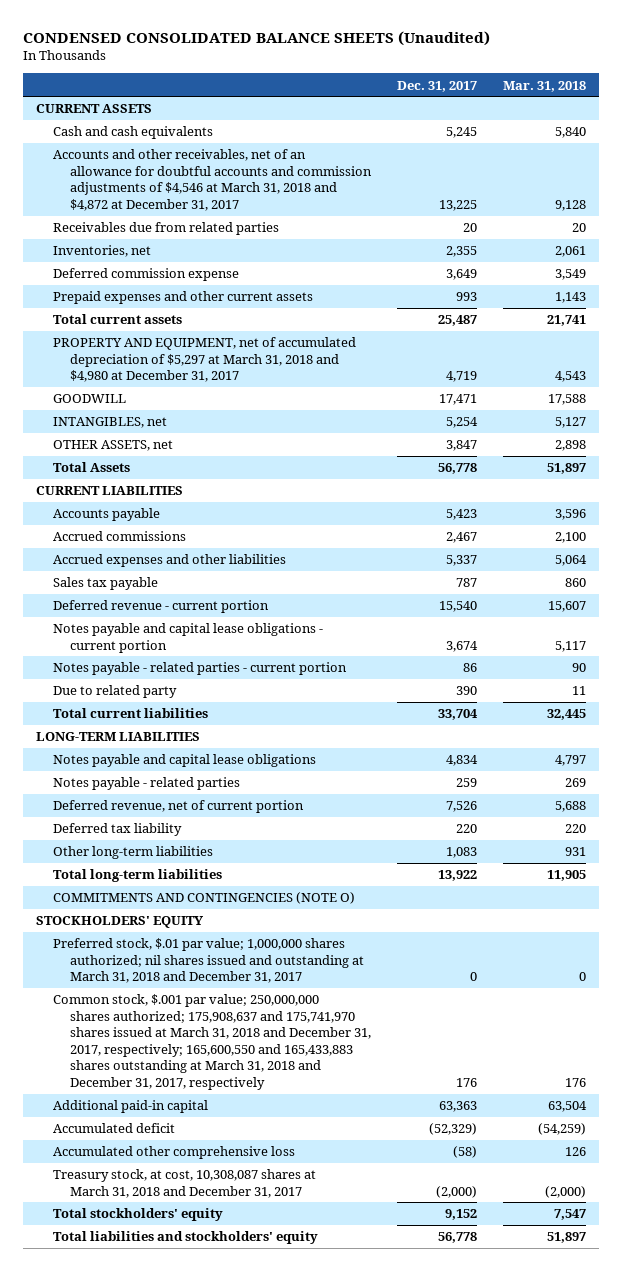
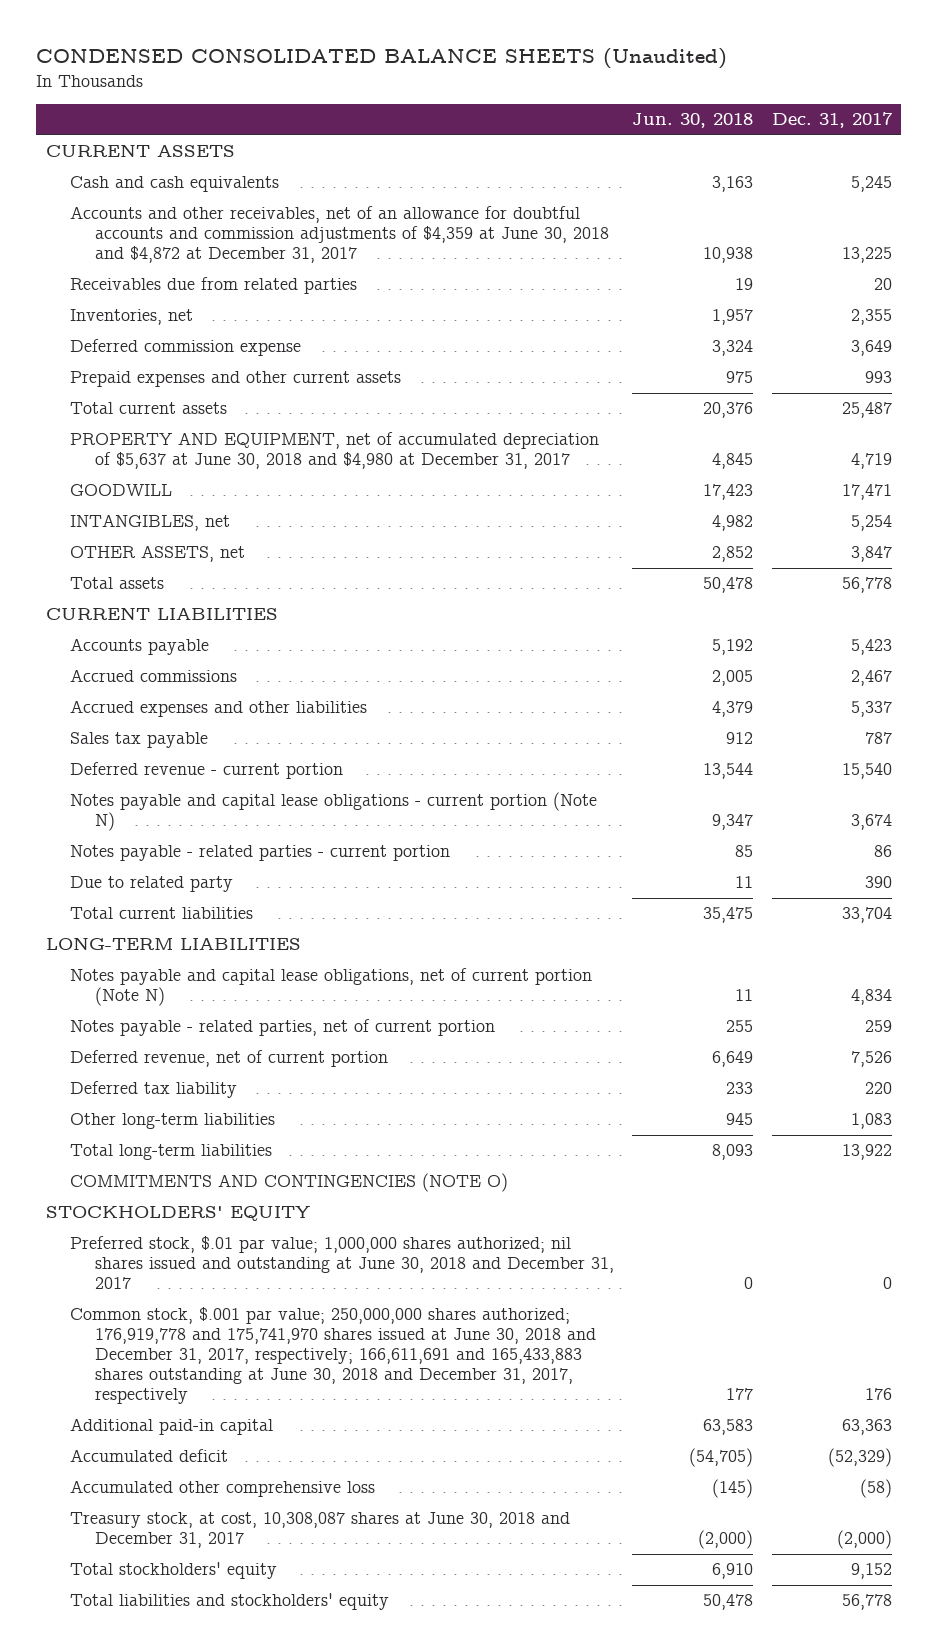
[503,80,587,92] Mar. 31, 2018 -> none
none -> [632,113,754,129] Jun. 30, 2018
[53,149,373,211] Accounts and other receivables, net of an allowance for doubtful accounts and commission adjustments of $4,546 at March 31, 2018 and $4,872 at December 31, 2017 -> [70,206,609,264] Accounts and other receivables, net of an allowance for doubtful accounts and commission adjustments of $4,359 at June 30, 2018 and $4,872 at December 31, 2017
[53,337,357,383] PROPERTY AND EQUIPMENT, net of accumulated depreciation of $5,297 at March 31, 2018 and $4,980 at December 31, 2017 -> [70,432,600,470] PROPERTY AND EQUIPMENT, net of accumulated depreciation of $5,637 at June 30, 2018 and $4,980 at December 31, 2017
[53,462,131,473] Total Assets -> [70,577,165,590] Total assets
[53,623,324,653] Notes payable and capital lease obligations - current portion -> [70,792,598,832] Notes payable and capital lease obligations - current portion (Note N)
[53,754,317,768] Notes payable and capital lease obligations -> [70,968,593,1007] Notes payable and capital lease obligations, net of current portion (Note N)
[53,777,241,791] Notes payable - related parties -> [70,1019,496,1037] Notes payable - related parties, net of current portion
[53,938,365,984] Preferred stock, $.01 par value; 1,000,000 shares authorized; nil shares issued and outstanding at March 31, 2018 and December 31, 2017 -> [70,1236,614,1290] Preferred stock, $.01 par value; 1,000,000 shares authorized; nil shares issued and outstanding at June 30, 2018 and December 31, 2017
[53,994,372,1090] Common stock, $.001 par value; 250,000,000 shares authorized; 175,908,637 and 175,741,970 shares issued at March 31, 2018 and December 31, 2017, respectively; 165,600,550 and 165,433,883 shares outstanding at March 31, 2018 and December 31, 2017, respectively -> [70,1307,596,1405] Common stock, $.001 par value; 250,000,000 shares authorized; 176,919,778 and 175,741,970 shares issued at June 30, 2018 and December 31, 2017, respectively; 166,611,691 and 165,433,883 shares outstanding at June 30, 2018 and December 31, 2017, respectively
[53,1169,317,1198] Treasury stock, at cost, 10,308,087 shares at March 31, 2018 and December 31, 2017 -> [70,1512,571,1549] Treasury stock, at cost, 10,308,087 shares at June 30, 2018 and December 31, 2017

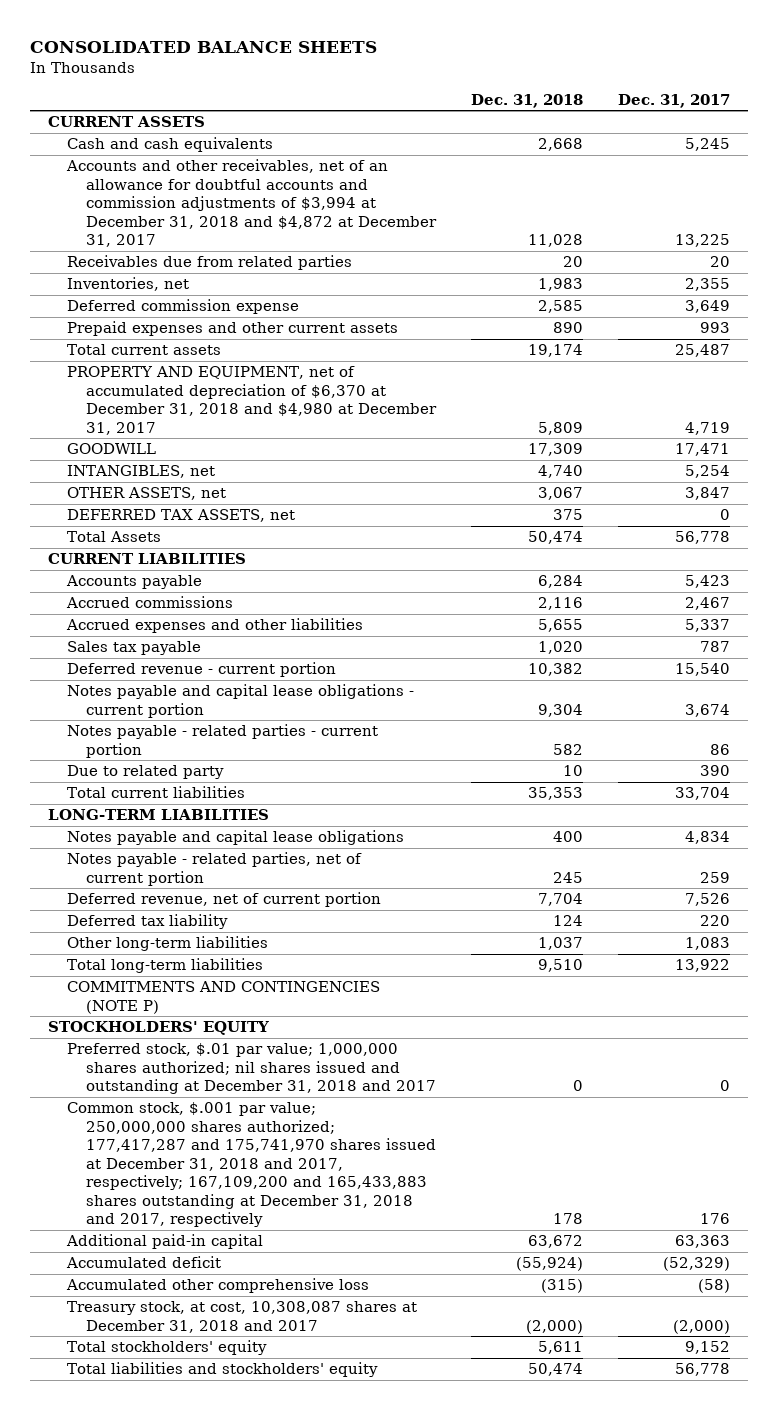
[36,48,728,70] CONDENSED CONSOLIDATED BALANCE SHEETS (Unaudited) -> [30,41,378,54] CONSOLIDATED BALANCE SHEETS
[632,113,754,129] Jun. 30, 2018 -> none
none -> [471,93,584,108] Dec. 31, 2018
[70,206,609,264] Accounts and other receivables, net of an allowance for doubtful accounts and commission adjustments of $4,359 at June 30, 2018 and $4,872 at December 31, 2017 -> [65,159,437,248] Accounts and other receivables, net of an allowance for doubtful accounts and commission adjustments of $3,994 at December 31, 2018 and $4,872 at December 31, 2017
[70,432,600,470] PROPERTY AND EQUIPMENT, net of accumulated depreciation of $5,637 at June 30, 2018 and $4,980 at December 31, 2017 -> [66,366,437,435] PROPERTY AND EQUIPMENT, net of accumulated depreciation of $6,370 at December 31, 2018 and $4,980 at December 31, 2017
none -> [66,509,295,523] DEFERRED TAX ASSETS, net
[70,577,165,590] Total assets -> [66,531,161,543] Total Assets
[70,792,598,832] Notes payable and capital lease obligations - current portion (Note N) -> [66,684,414,718] Notes payable and capital lease obligations - current portion
[70,968,593,1007] Notes payable and capital lease obligations, net of current portion (Note N) -> [66,830,404,846] Notes payable and capital lease obligations
[70,1173,509,1193] COMMITMENTS AND CONTINGENCIES (NOTE O) -> [66,981,380,1014] COMMITMENTS AND CONTINGENCIES (NOTE P)
[70,1236,614,1290] Preferred stock, $.01 par value; 1,000,000 shares authorized; nil shares issued and outstanding at June 30, 2018 and December 31, 2017 -> [66,1043,436,1095] Preferred stock, $.01 par value; 1,000,000 shares authorized; nil shares issued and outstanding at December 31, 2018 and 2017
[70,1307,596,1405] Common stock, $.001 par value; 250,000,000 shares authorized; 176,919,778 and 175,741,970 shares issued at June 30, 2018 and December 31, 2017, respectively; 166,611,691 and 165,433,883 shares outstanding at June 30, 2018 and December 31, 2017, respectively -> [66,1102,436,1228] Common stock, $.001 par value; 250,000,000 shares authorized; 177,417,287 and 175,741,970 shares issued at December 31, 2018 and 2017, respectively; 167,109,200 and 165,433,883 shares outstanding at December 31, 2018 and 2017, respectively
[70,1512,571,1549] Treasury stock, at cost, 10,308,087 shares at June 30, 2018 and December 31, 2017 -> [66,1301,417,1333] Treasury stock, at cost, 10,308,087 shares at December 31, 2018 and 2017

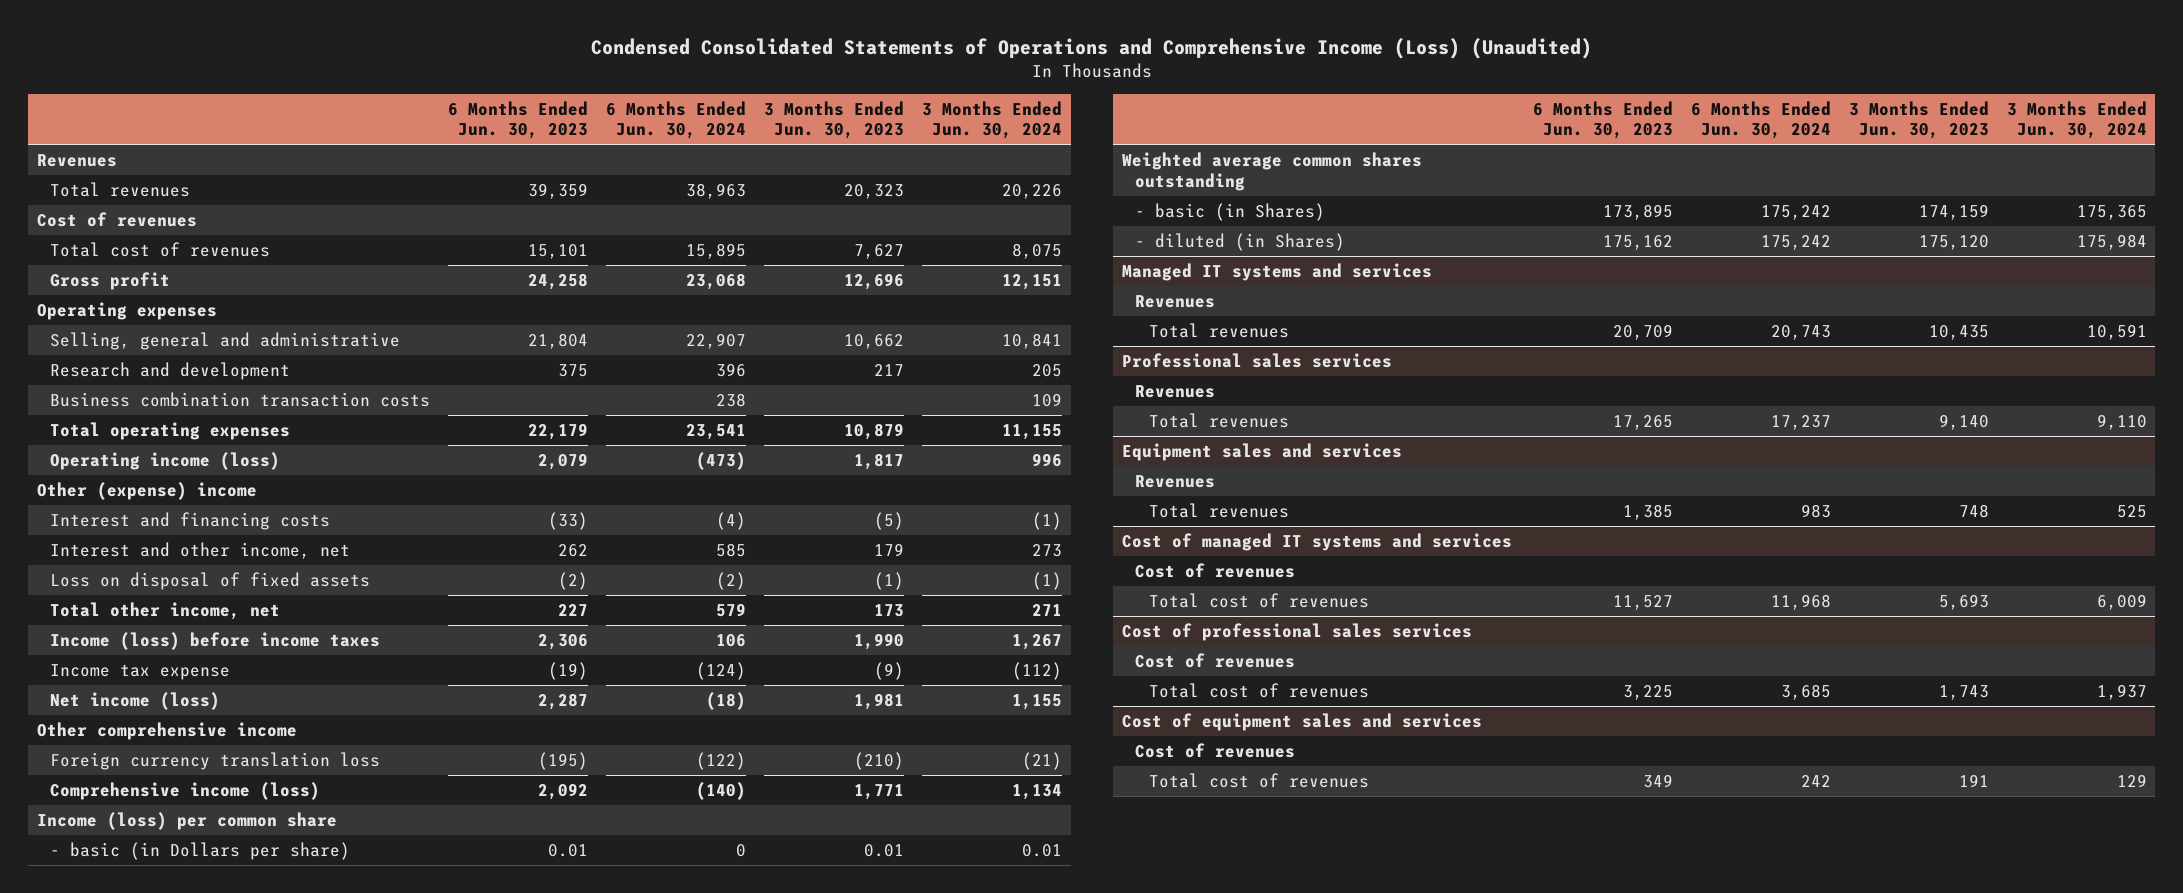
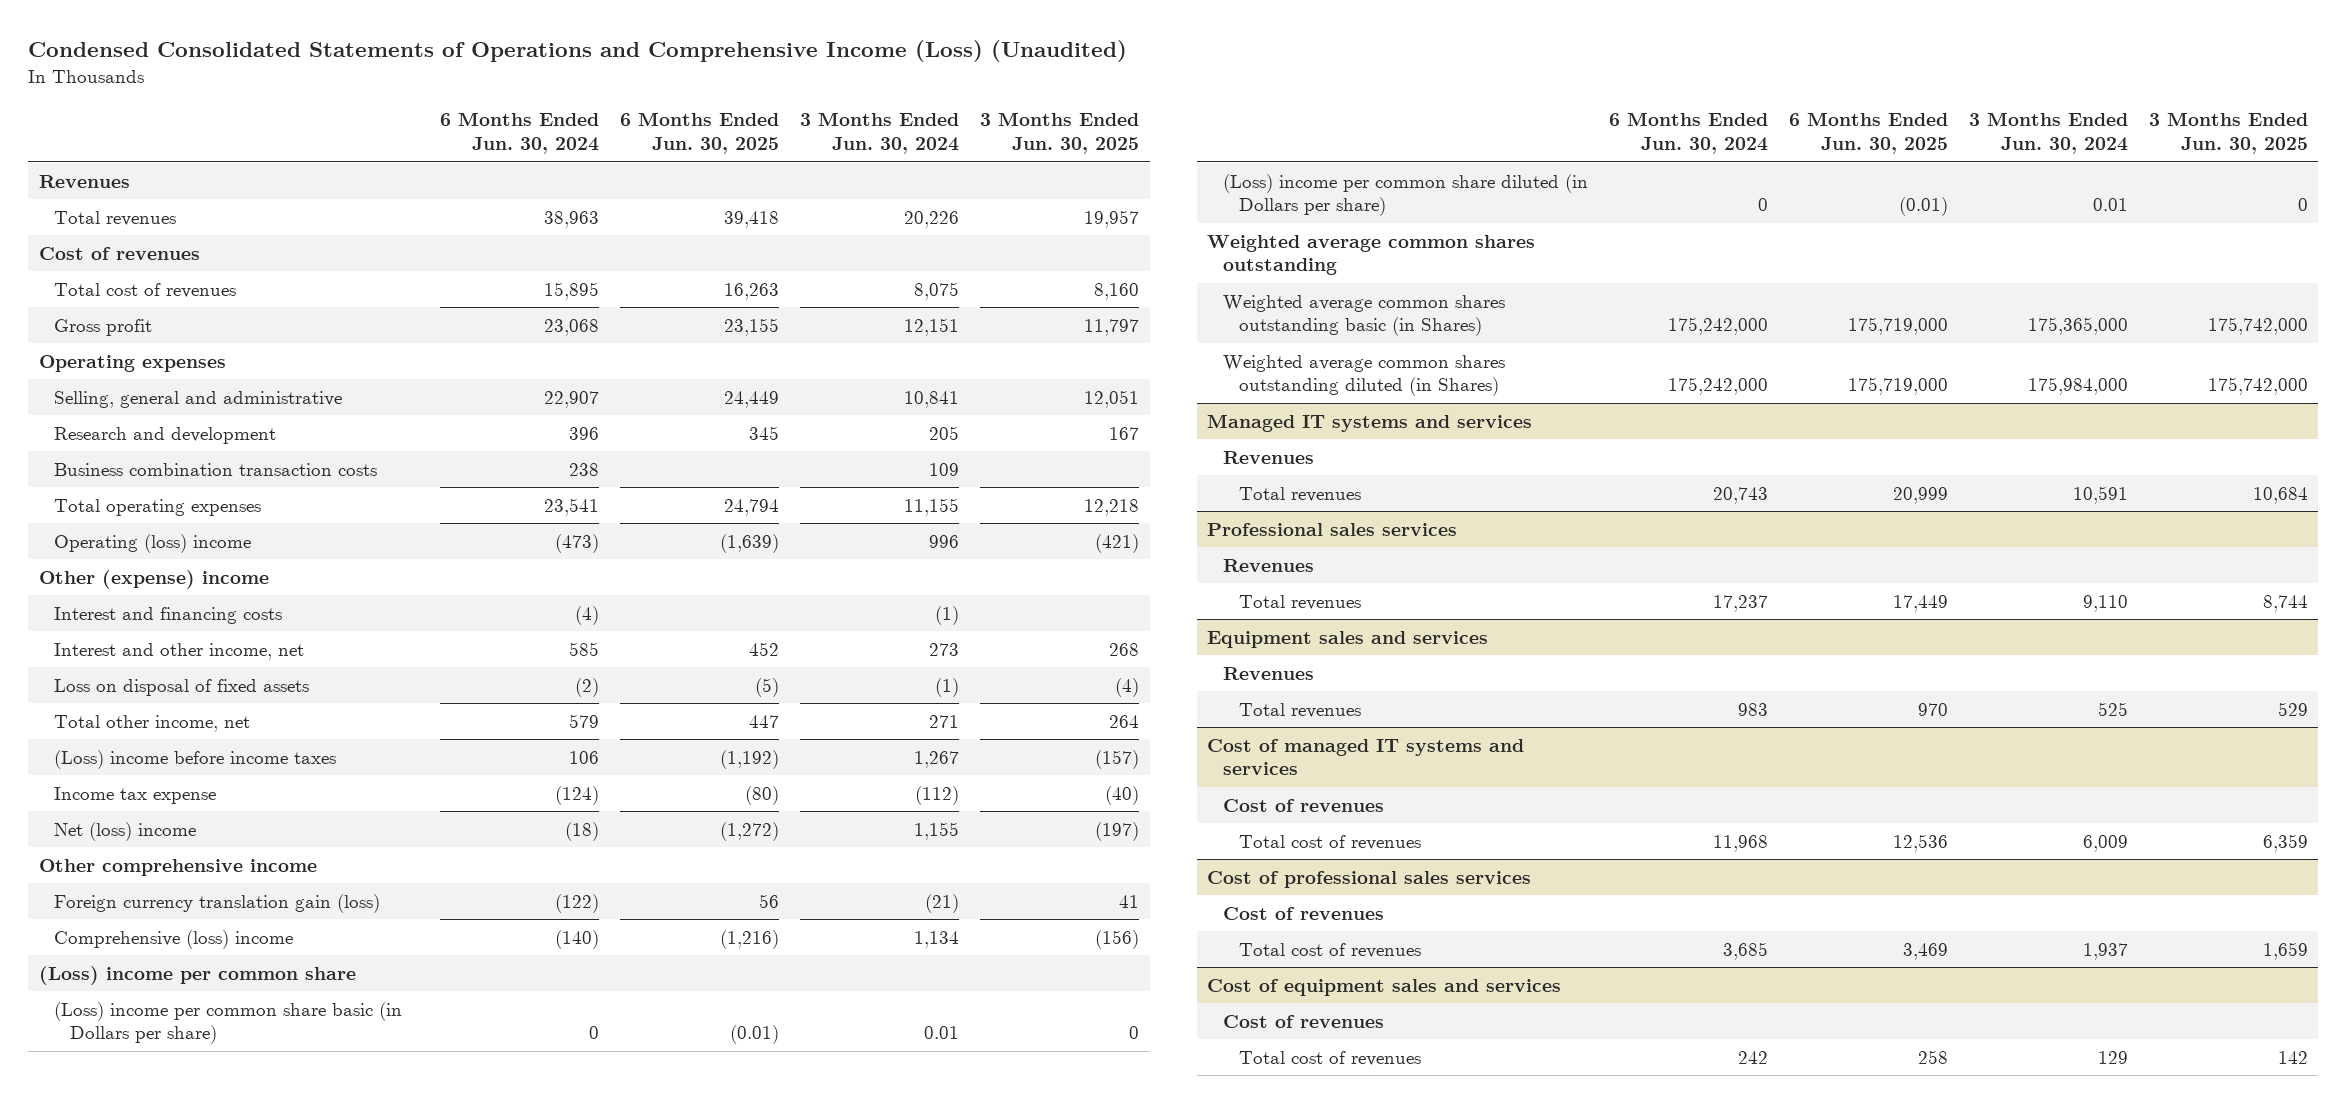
[448,100,589,140] 6 Months Ended Jun. 30, 2023 -> none
[763,100,904,140] 3 Months Ended Jun. 30, 2023 -> none
none -> [620,112,780,155] 6 Months Ended Jun. 30, 2025
none -> [980,112,1140,155] 3 Months Ended Jun. 30, 2025
[50,452,281,471] Operating income (loss) -> [54,533,252,553] Operating (loss) income
[50,632,381,651] Income (loss) before income taxes -> [54,749,337,769] (Loss) income before income taxes
[50,692,221,711] Net income (loss) -> [54,821,197,841] Net (loss) income
[50,752,381,771] Foreign currency translation loss -> [54,893,381,913] Foreign currency translation gain (loss)
[50,782,321,801] Comprehensive income (loss) -> [54,929,294,949] Comprehensive (loss) income
[36,812,337,831] Income (loss) per common share -> [38,965,356,985] (Loss) income per common share
[50,842,351,861] - basic (in Dollars per share) -> [54,1001,403,1045] (Loss) income per common share basic (in Dollars per share)
none -> [1222,173,1588,217] (Loss) income per common share diluted (in Dollars per share)
[1135,203,1326,222] - basic (in Shares) -> [1222,294,1505,337] Weighted average common shares outstanding basic (in Shares)
[1760,205,1831,221] 175,242 -> [1667,317,1768,336] 175,242,000
[2076,205,2147,221] 175,365 -> [2027,317,2128,336] 175,365,000
[1135,233,1346,252] - diluted (in Shares) -> [1222,354,1505,397] Weighted average common shares outstanding diluted (in Shares)
[1760,235,1831,251] 175,242 -> [1667,377,1768,396] 175,242,000
[2076,234,2147,251] 175,984 -> [2027,377,2128,396] 175,984,000

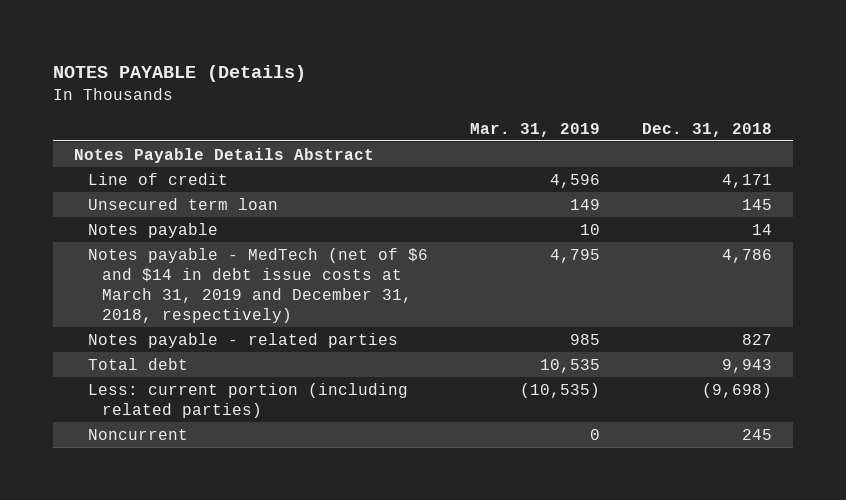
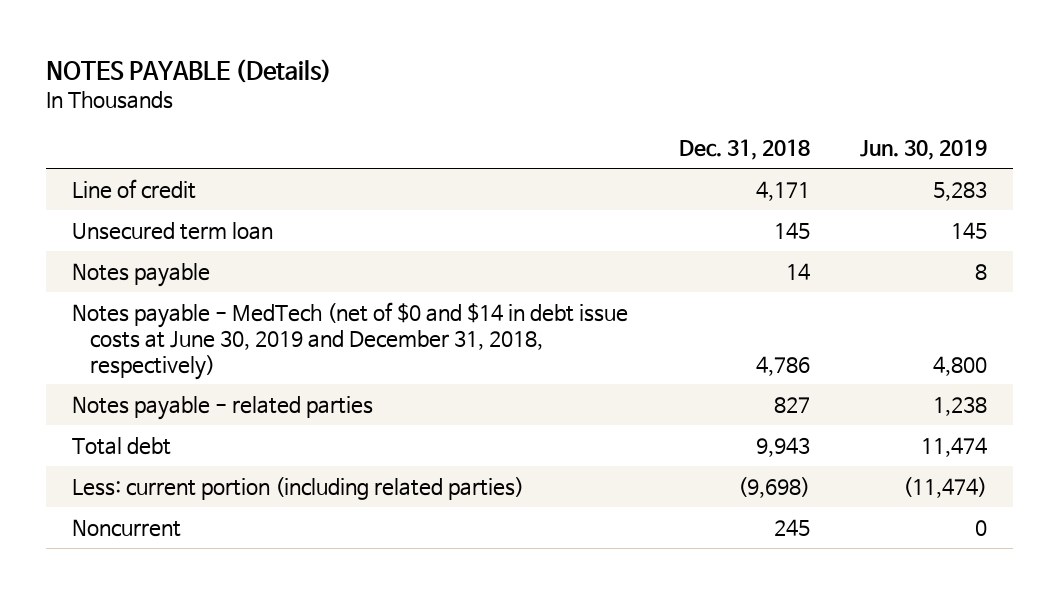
[469,122,600,137] Mar. 31, 2019 -> none
none -> [860,139,988,161] Jun. 30, 2019
[74,147,375,163] Notes Payable Details Abstract -> none
[87,247,428,323] Notes payable - MedTech (net of $6 and $14 in debt issue costs at March 31, 2019 and December 31, 2018, respectively) -> [71,301,628,380] Notes payable - MedTech (net of $0 and $14 in debt issue costs at June 30, 2019 and December 31, 2018, respectively)

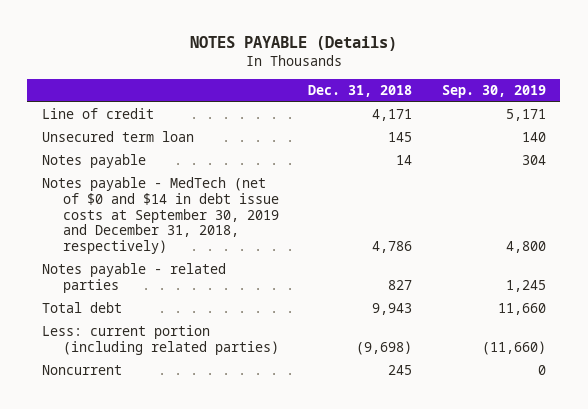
[860,139,988,161] Jun. 30, 2019 -> none
none -> [441,85,546,99] Sep. 30, 2019
[71,301,628,380] Notes payable - MedTech (net of $0 and $14 in debt issue costs at June 30, 2019 and December 31, 2018, respectively) -> [41,177,279,254] Notes payable - MedTech (net of $0 and $14 in debt issue costs at September 30, 2019 and December 31, 2018, respectively)

